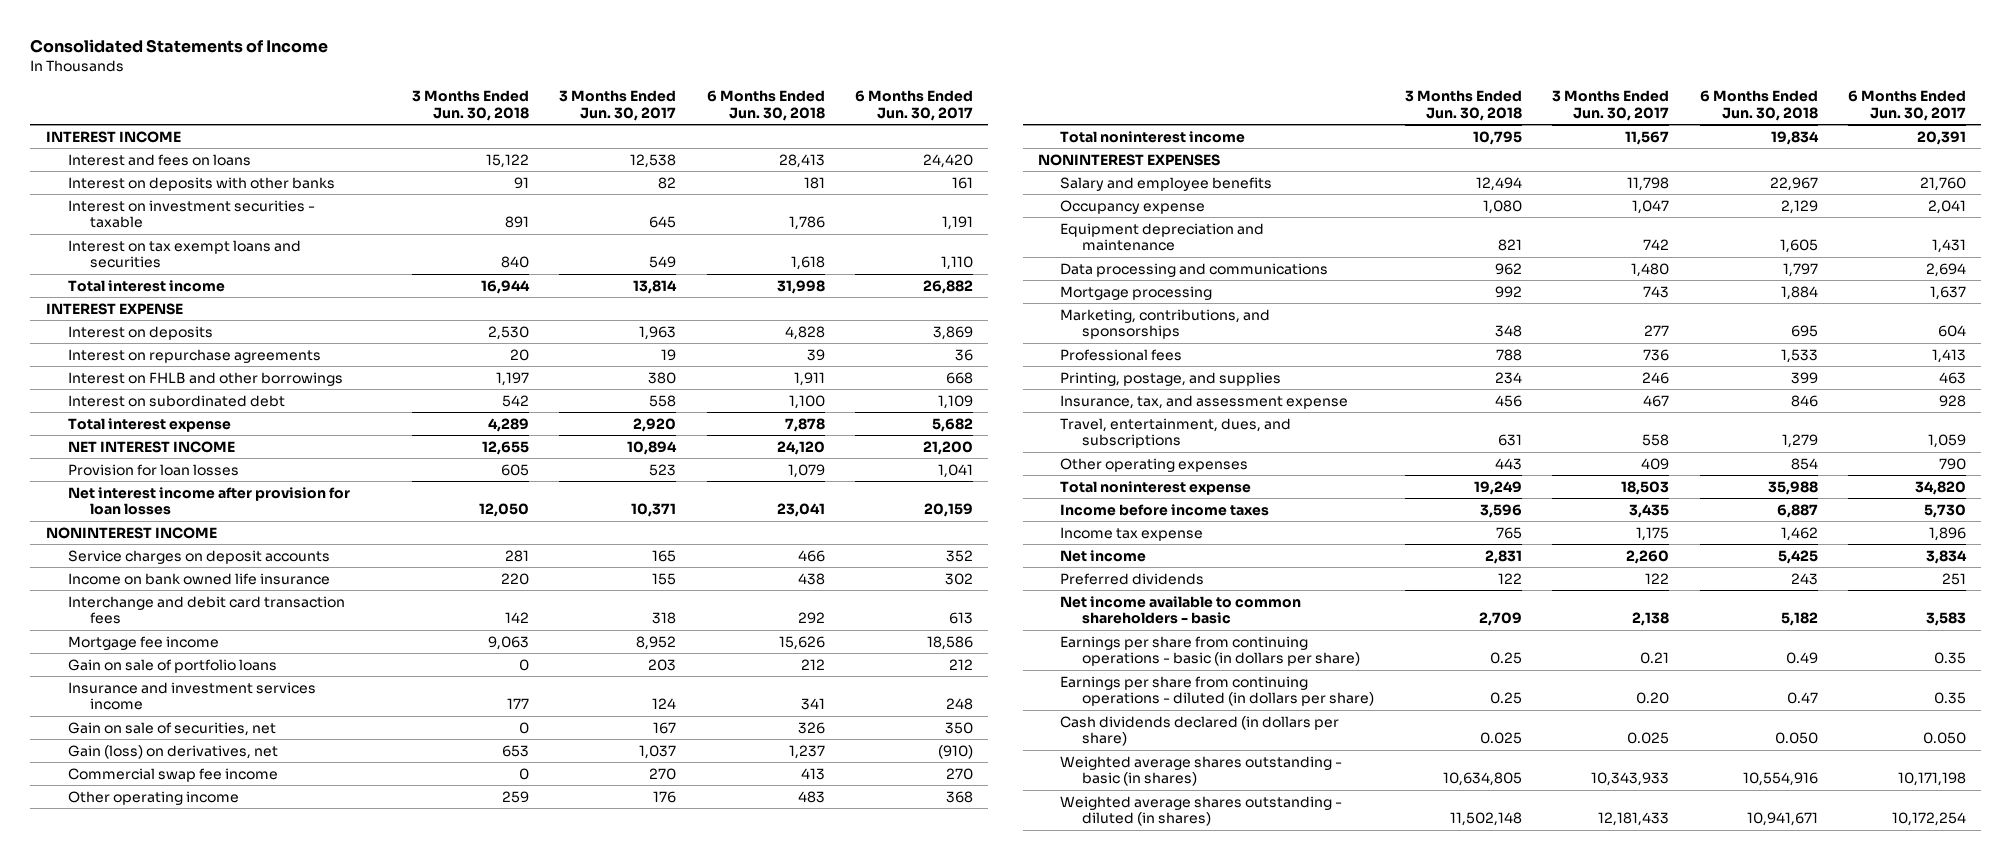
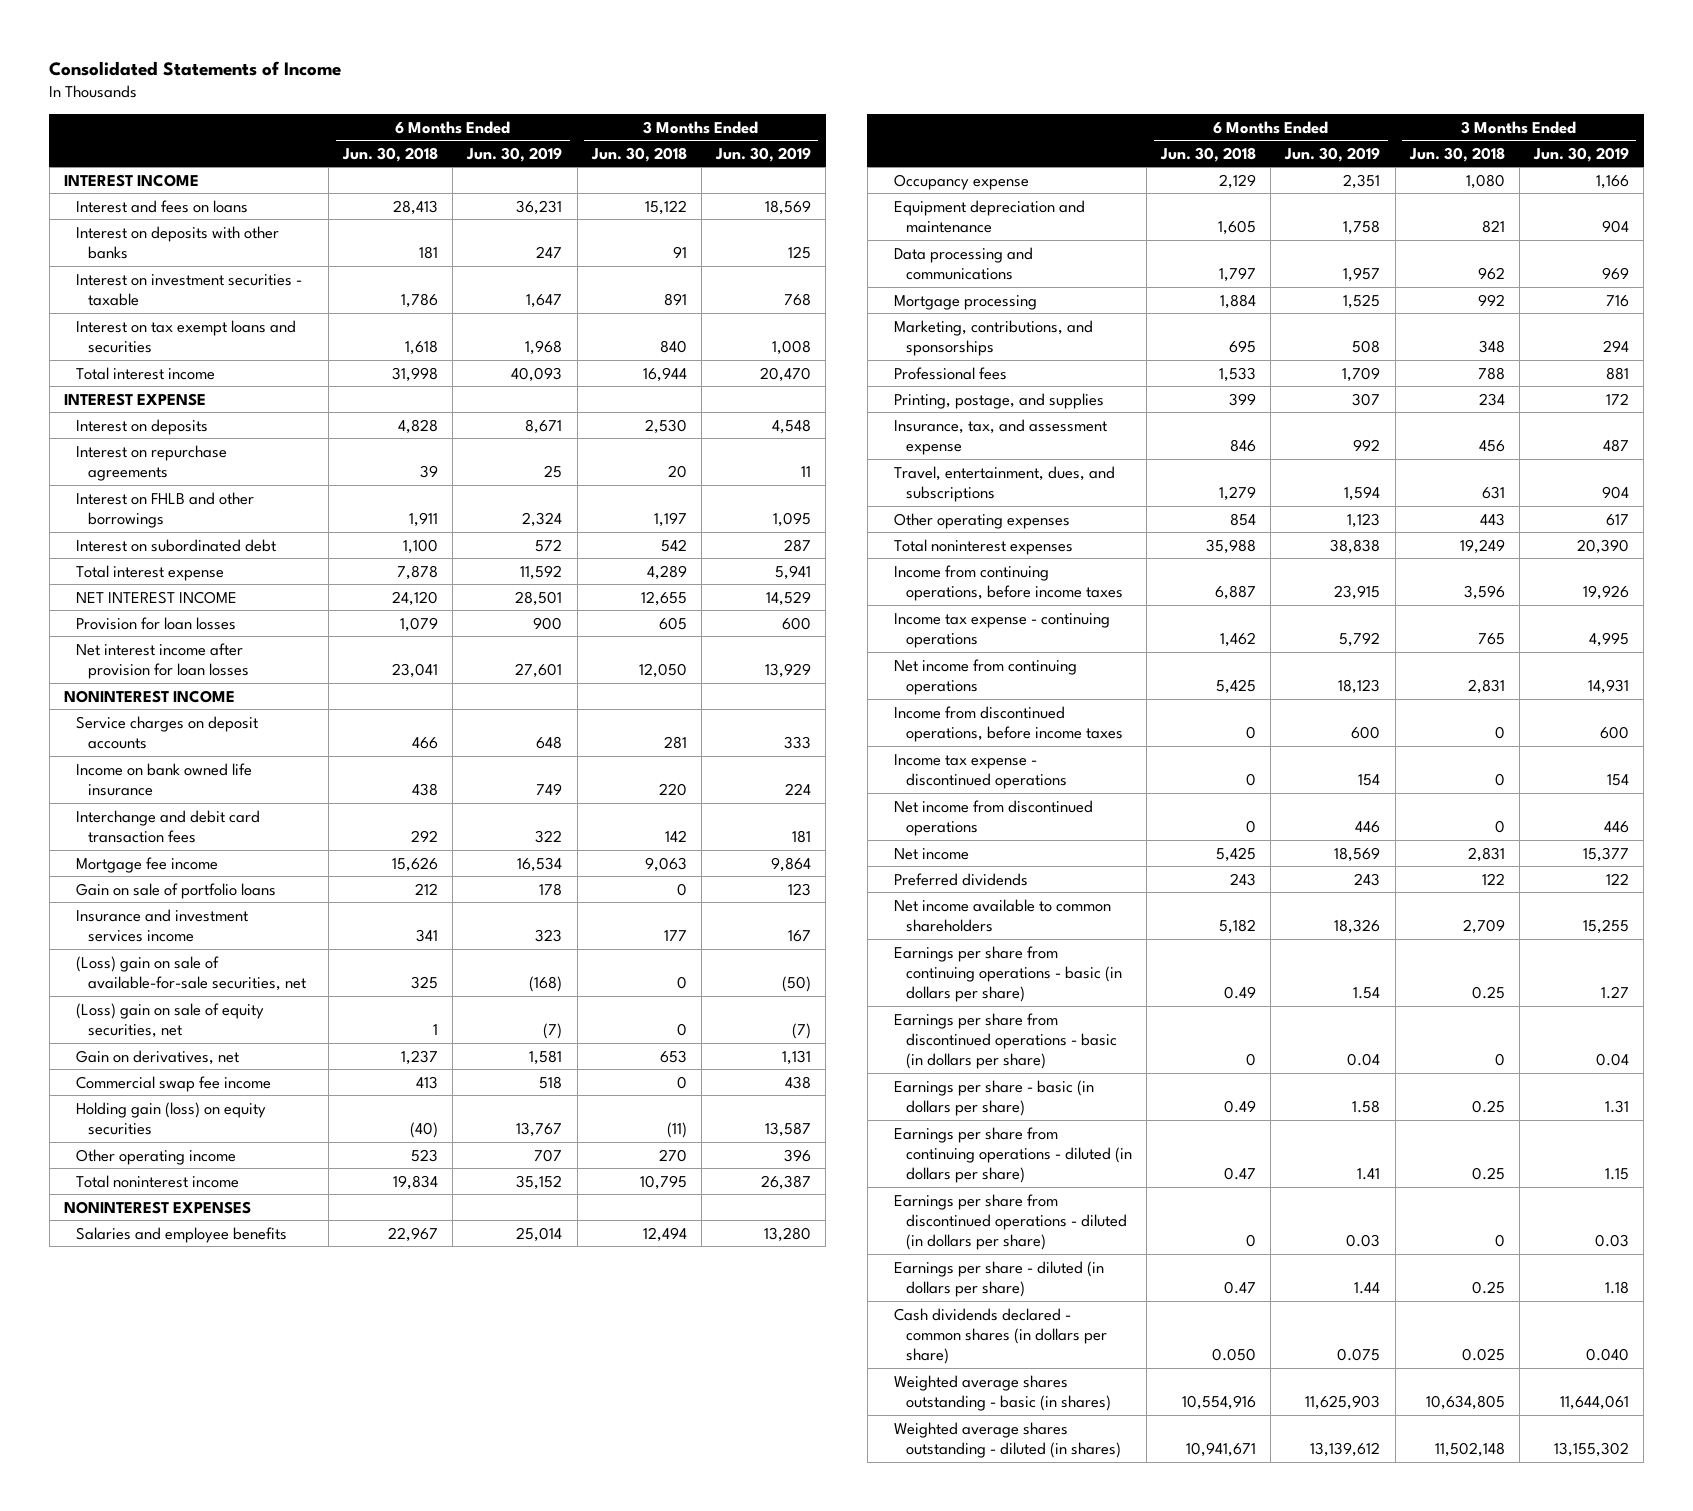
[559,90,677,121] 3 Months Ended Jun. 30, 2017 -> none
[855,90,974,121] 6 Months Ended Jun. 30, 2017 -> none
none -> [466,146,563,162] Jun. 30, 2019
none -> [715,146,812,162] Jun. 30, 2019
none -> [75,955,306,992] (Loss) gain on sale of available-for-sale securities, net
[67,721,276,736] Gain on sale of securities, net -> [75,1002,264,1039] (Loss) gain on sale of equity securities, net
[797,721,825,734] 326 -> [433,1024,439,1036] 1
[67,744,278,759] Gain (loss) on derivatives, net -> [75,1049,239,1065] Gain on derivatives, net
none -> [75,1101,266,1136] Holding gain (loss) on equity securities
[502,790,530,803] 259 -> [658,1148,687,1162] 270
[797,790,825,803] 483 -> [411,1148,439,1162] 523
[1060,176,1273,191] Salary and employee benefits -> [75,1226,287,1243] Salaries and employee benefits
[1060,480,1252,495] Total noninterest expense -> [893,538,1073,555] Total noninterest expenses
[1060,503,1270,516] Income before income taxes -> [893,564,1123,602] Income from continuing operations, before income taxes
[1060,526,1204,541] Income tax expense -> [893,612,1110,649] Income tax expense - continuing operations
none -> [893,658,1077,696] Net income from continuing operations
none -> [893,705,1123,743] Income from discontinued operations, before income taxes
none -> [893,753,1067,790] Income tax expense - discontinued operations
none -> [893,799,1093,837] Net income from discontinued operations
[1060,595,1302,624] Net income available to common shareholders - basic -> [893,898,1111,933] Net income available to common shareholders
none -> [893,1012,1117,1070] Earnings per share from discontinued operations - basic (in dollars per share)
none -> [893,1079,1094,1117] Earnings per share - basic (in dollars per share)
none -> [893,1193,1127,1251] Earnings per share from discontinued operations - diluted (in dollars per share)
none -> [893,1260,1104,1298] Earnings per share - diluted (in dollars per share)
[1060,715,1340,746] Cash dividends declared (in dollars per share) -> [893,1307,1107,1365] Cash dividends declared - common shares (in dollars per share)

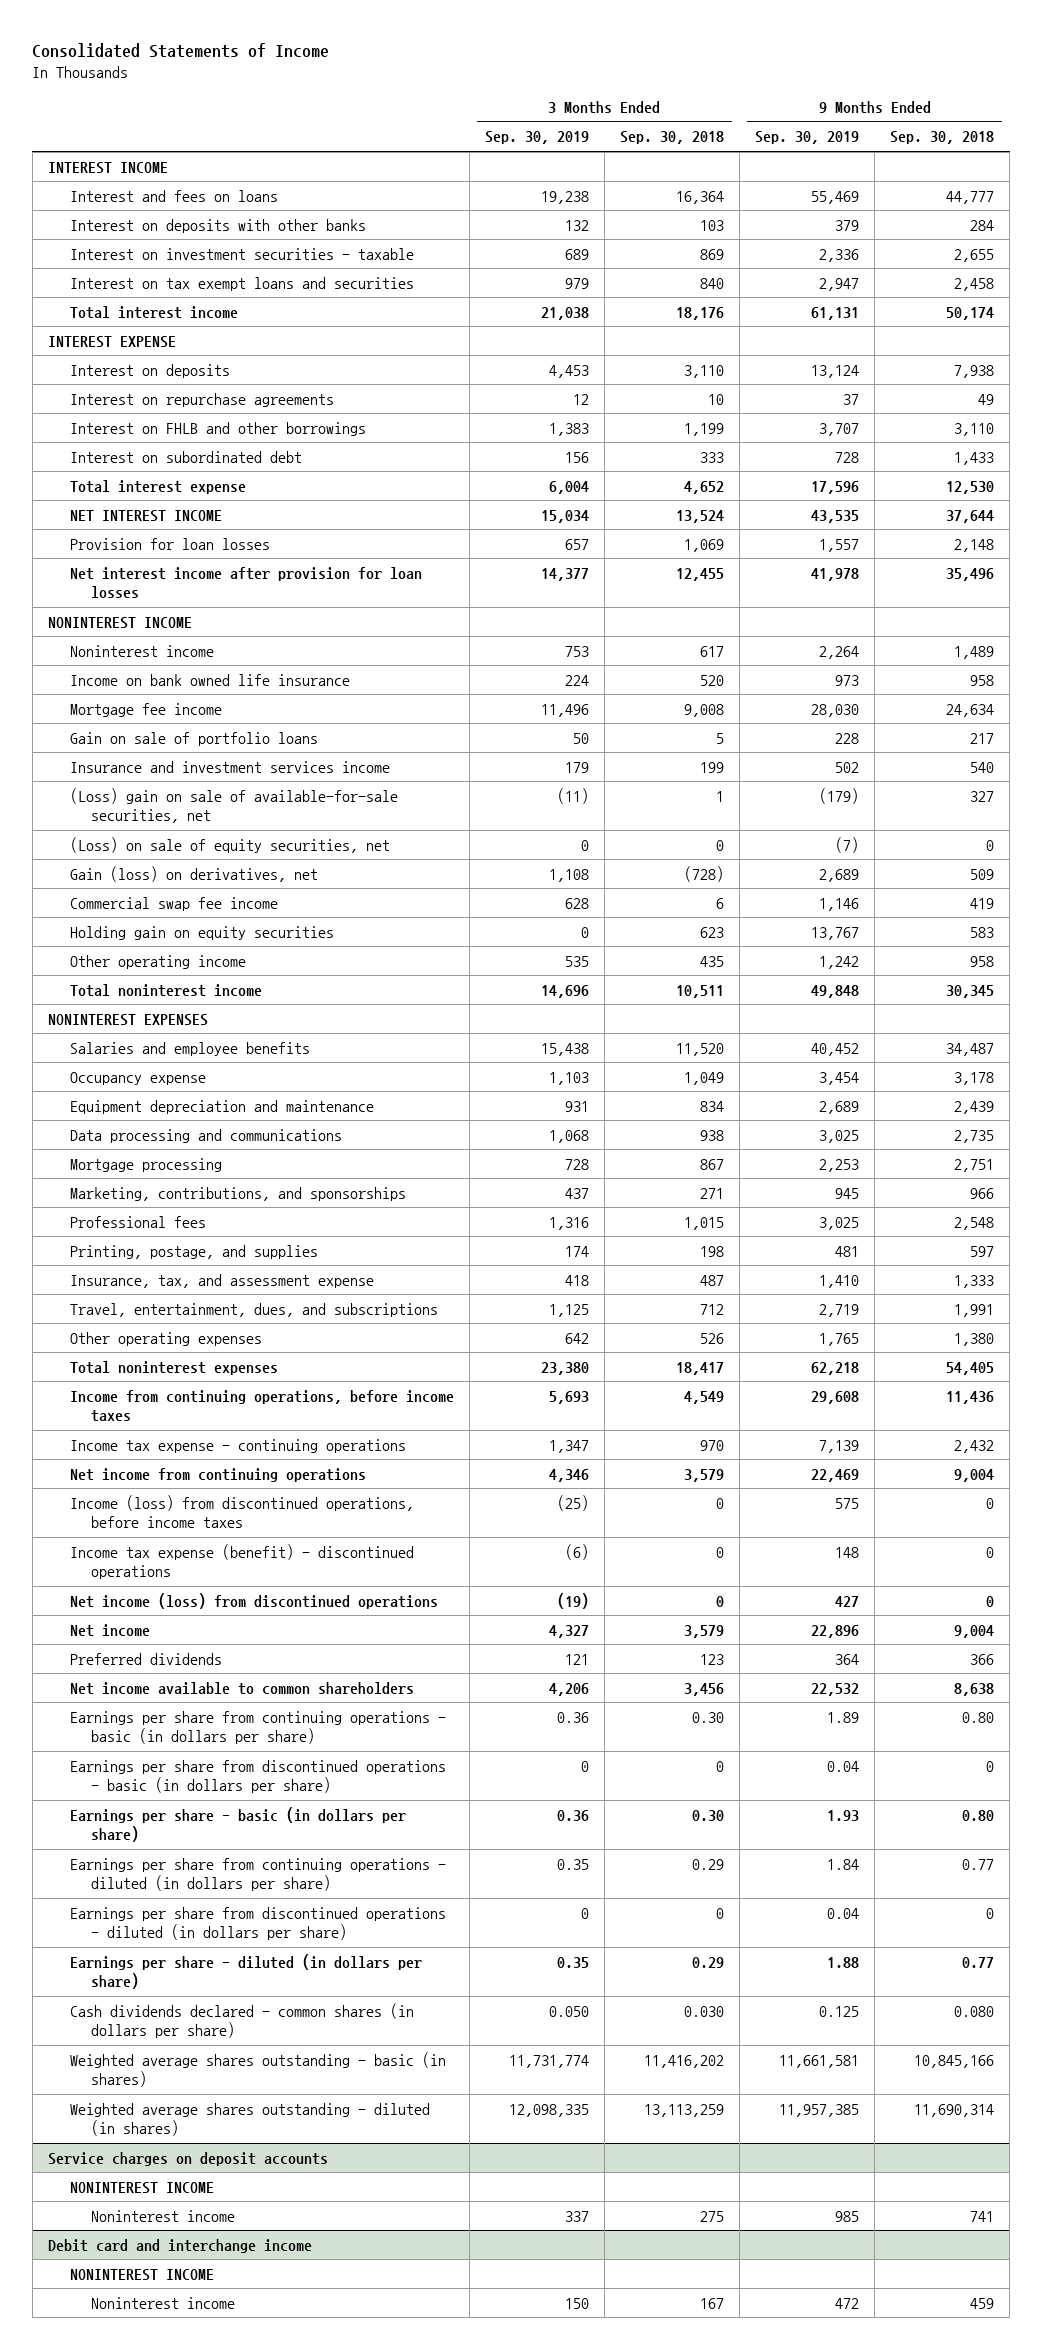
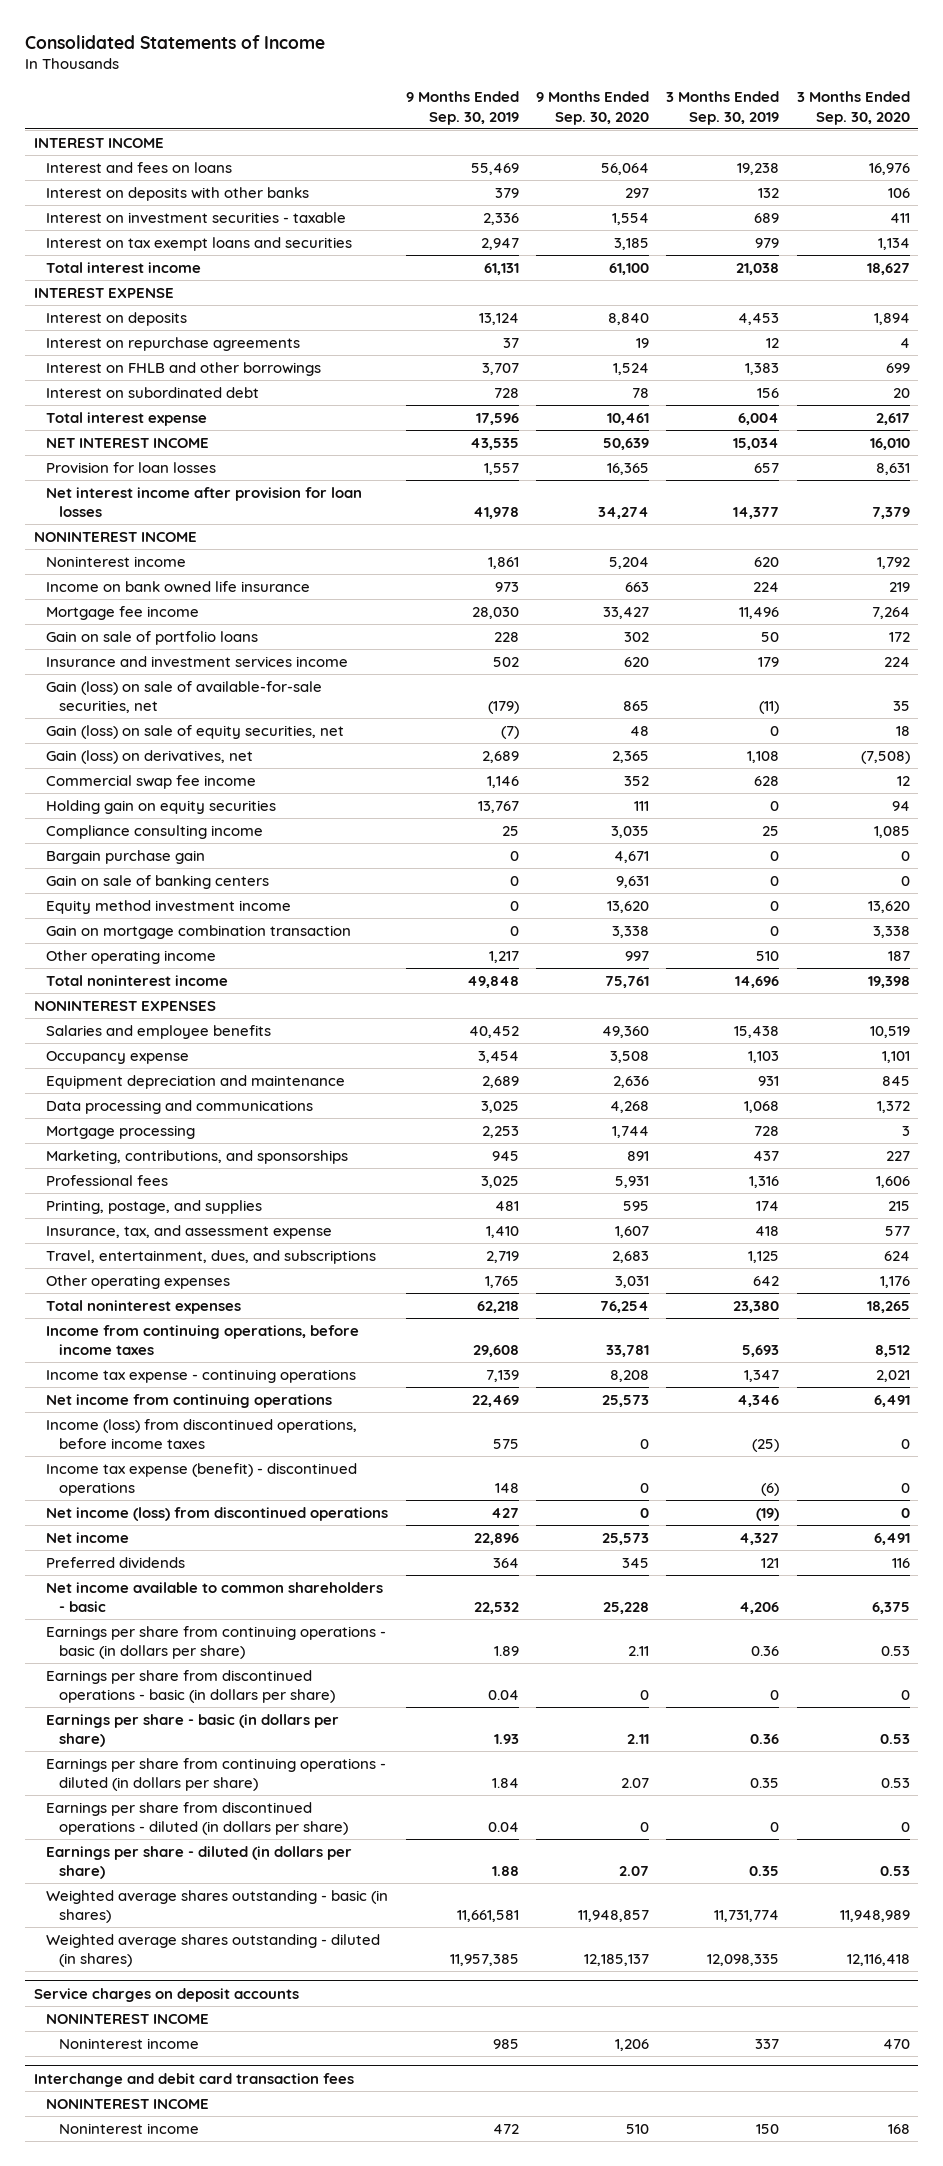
[619,131,724,145] Sep. 30, 2018 -> none
[890,131,995,145] Sep. 30, 2018 -> none
none -> [536,91,650,125] 9 Months Ended Sep. 30, 2020
none -> [796,91,910,125] 3 Months Ended Sep. 30, 2020
[564,645,589,657] 753 -> [754,556,780,567] 620
[818,645,859,659] 2,264 -> [487,556,519,569] 1,861
[69,787,398,823] (Loss) gain on sale of available-for-sale securities, net -> [46,680,323,714] Gain (loss) on sale of available-for-sale securities, net
[69,836,390,853] (Loss) on sale of equity securities, net -> [46,724,345,739] Gain (loss) on sale of equity securities, net
none -> [46,824,264,839] Compliance consulting income
none -> [46,849,206,864] Bargain purchase gain
none -> [46,874,270,889] Gain on sale of banking centers
none -> [46,899,292,914] Equity method investment income
none -> [46,924,352,939] Gain on mortgage combination transaction
[564,955,589,967] 535 -> [756,950,780,961] 510
[818,955,859,969] 1,242 -> [488,950,519,963] 1,217
[69,1681,414,1695] Net income available to common shareholders -> [46,1581,384,1613] Net income available to common shareholders - basic
[69,2002,414,2038] Cash dividends declared - common shares (in dollars per share) -> none
[47,2238,312,2253] Debit card and interchange income -> [33,2072,354,2087] Interchange and debit card transaction fees

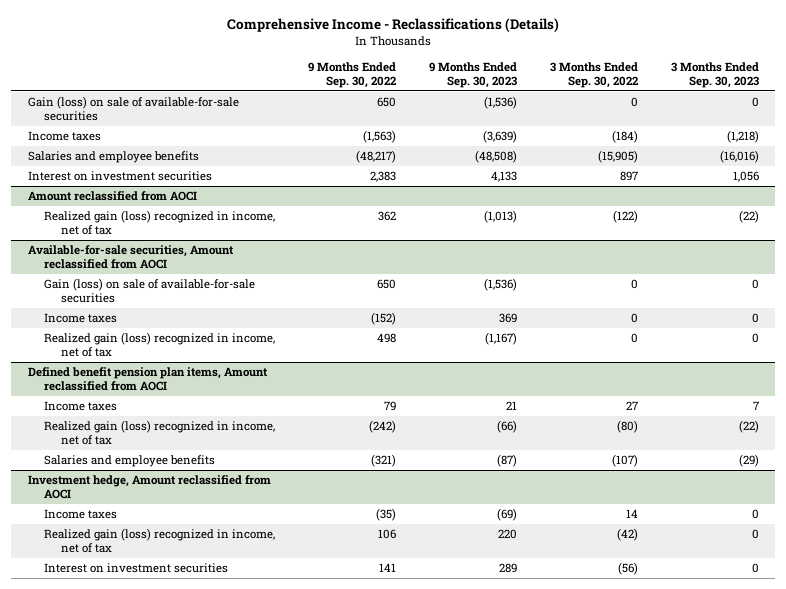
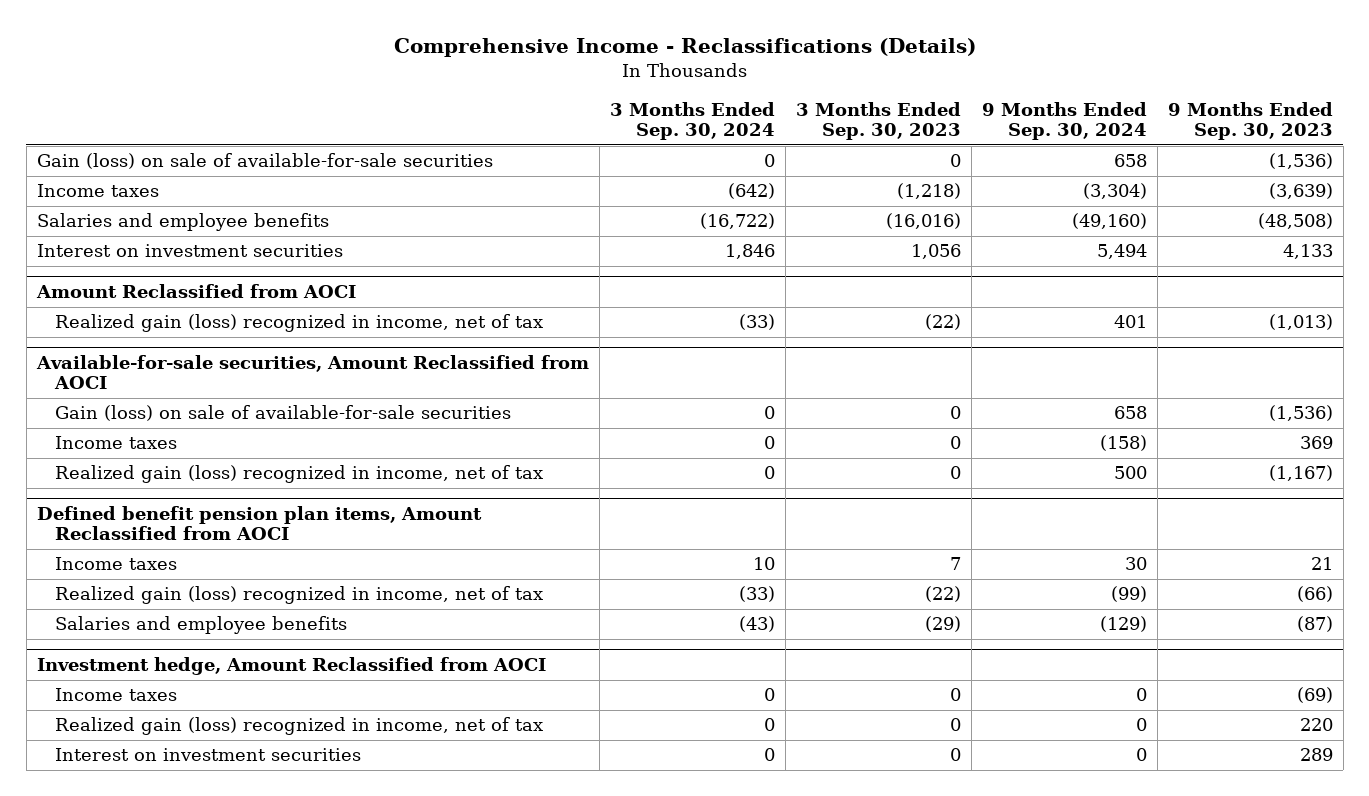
[308,61,397,89] 9 Months Ended Sep. 30, 2022 -> none
[549,61,638,89] 3 Months Ended Sep. 30, 2022 -> none
none -> [609,101,775,141] 3 Months Ended Sep. 30, 2024
none -> [981,101,1147,141] 9 Months Ended Sep. 30, 2024
[27,191,197,202] Amount reclassified from AOCI -> [35,283,356,298] Amount Reclassified from AOCI
[27,245,234,270] Available-for-sale securities, Amount reclassified from AOCI -> [35,354,589,390] Available-for-sale securities, Amount Reclassified from AOCI
[27,367,268,392] Defined benefit pension plan items, Amount reclassified from AOCI -> [36,505,482,541] Defined benefit pension plan items, Amount Reclassified from AOCI
[27,475,271,500] Investment hedge, Amount reclassified from AOCI -> [36,656,546,675] Investment hedge, Amount Reclassified from AOCI

